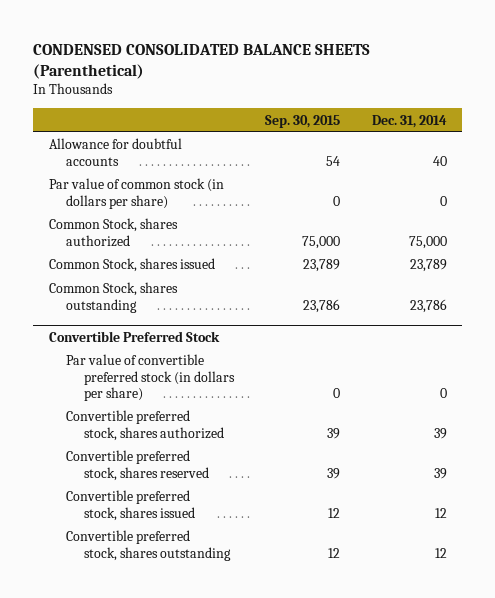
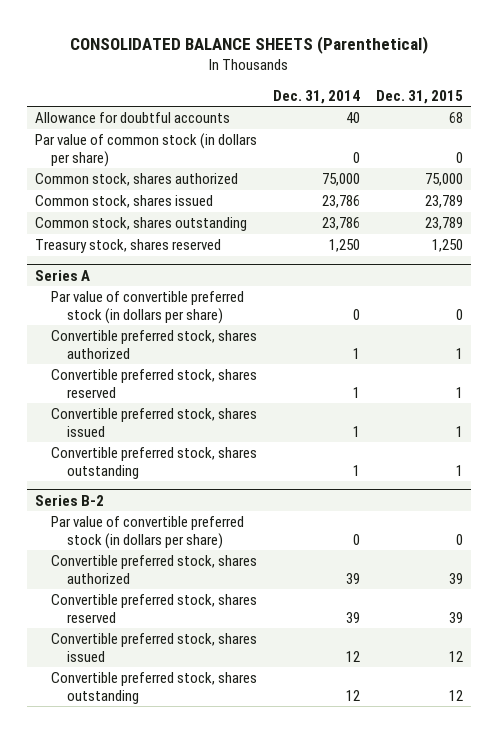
[33,43,371,79] CONDENSED CONSOLIDATED BALANCE SHEETS (Parenthetical) -> [70,35,429,54] CONSOLIDATED BALANCE SHEETS (Parenthetical)
[265,114,341,128] Sep. 30, 2015 -> none
none -> [376,89,464,104] Dec. 31, 2015
[48,330,220,342] Convertible Preferred Stock -> none
[48,218,178,247] Common Stock, shares authorized -> [34,173,238,187] Common stock, shares authorized
[48,258,215,273] Common Stock, shares issued -> [34,195,213,209] Common stock, shares issued
[409,259,447,273] 23,789 -> [322,195,361,209] 23,786
[48,282,178,313] Common Stock, shares outstanding -> [34,217,247,232] Common stock, shares outstanding
none -> [34,239,221,254] Treasury stock, shares reserved
none -> [34,269,90,281] Series A
none -> [51,330,258,359] Convertible preferred stock, shares authorized
none -> [51,369,258,398] Convertible preferred stock, shares reserved
none -> [51,408,258,437] Convertible preferred stock, shares issued
none -> [51,447,258,479] Convertible preferred stock, shares outstanding
none -> [34,494,104,506] Series B-2
none -> [51,516,245,549] Par value of convertible preferred stock (in dollars per share)

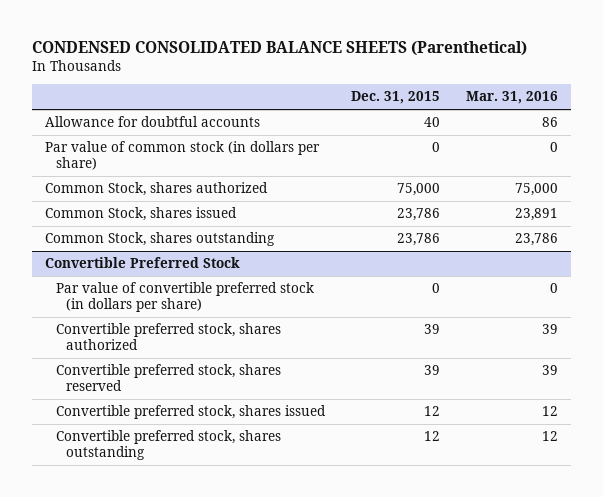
[70,35,429,54] CONSOLIDATED BALANCE SHEETS (Parenthetical) -> [32,40,528,56] CONDENSED CONSOLIDATED BALANCE SHEETS (Parenthetical)
[273,89,361,104] Dec. 31, 2014 -> none
none -> [465,91,558,105] Mar. 31, 2016
[449,112,464,124] 68 -> [423,117,440,128] 40
[34,239,221,254] Treasury stock, shares reserved -> none
[34,269,90,281] Series A -> none
[51,291,245,324] Par value of convertible preferred stock (in dollars per share) -> none
[51,330,258,359] Convertible preferred stock, shares authorized -> none
[51,369,258,398] Convertible preferred stock, shares reserved -> none
[51,408,258,437] Convertible preferred stock, shares issued -> none
[51,447,258,479] Convertible preferred stock, shares outstanding -> none
[34,494,104,506] Series B-2 -> none
[34,173,238,187] Common stock, shares authorized -> [45,182,269,197] Common Stock, shares authorized
[34,195,213,209] Common stock, shares issued -> [45,207,238,222] Common Stock, shares issued
[425,195,464,209] 23,789 -> [396,208,440,222] 23,786
[34,217,247,232] Common stock, shares outstanding -> [45,232,276,247] Common Stock, shares outstanding
[425,217,464,231] 23,789 -> [396,233,440,247] 23,786
none -> [45,257,241,269] Convertible Preferred Stock

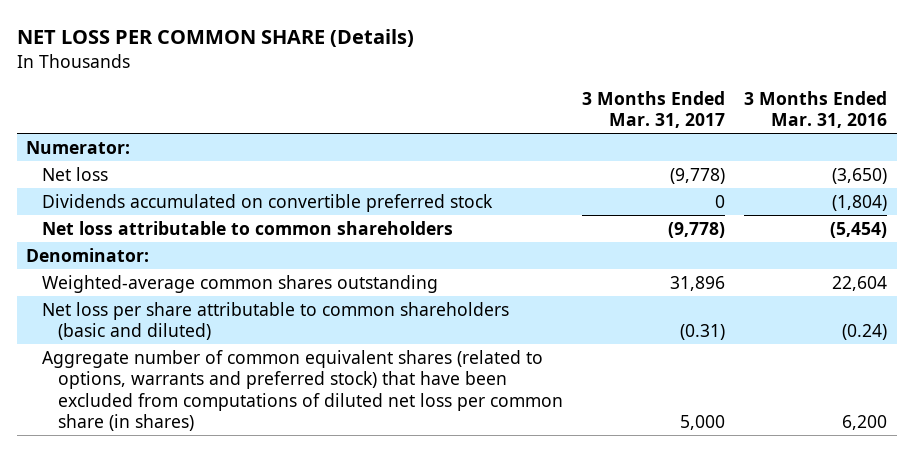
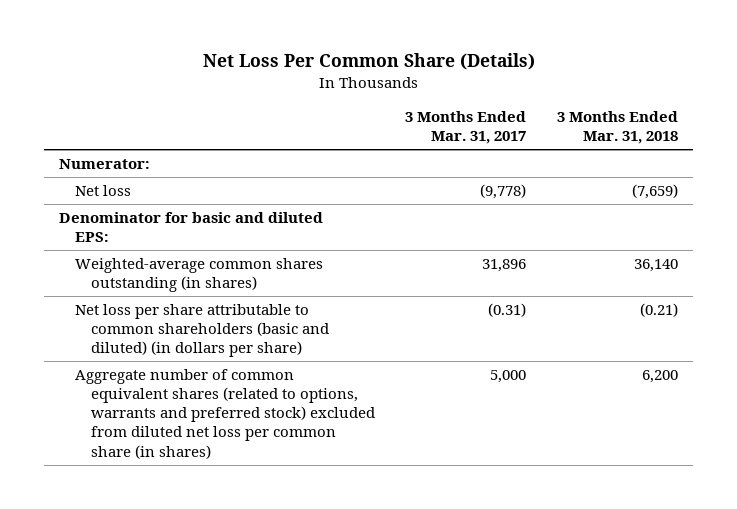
[16,28,414,47] NET LOSS PER COMMON SHARE (Details) -> [202,53,535,71] Net Loss Per Common Share (Details)
[744,90,888,129] 3 Months Ended Mar. 31, 2016 -> none
none -> [557,111,679,145] 3 Months Ended Mar. 31, 2018
[42,193,494,212] Dividends accumulated on convertible preferred stock -> none
[42,220,454,235] Net loss attributable to common shareholders -> none
[26,247,150,262] Denominator: -> [58,212,323,243] Denominator for basic and diluted EPS:
[42,274,439,293] Weighted-average common shares outstanding -> [74,258,323,293] Weighted-average common shares outstanding (in shares)
[42,301,510,341] Net loss per share attributable to common shareholders (basic and diluted) -> [74,304,329,358] Net loss per share attributable to common shareholders (basic and diluted) (in dollars per share)
[42,349,564,431] Aggregate number of common equivalent shares (related to options, warrants and preferred stock) that have been excluded from computations of diluted net loss per common share (in shares) -> [74,369,375,459] Aggregate number of common equivalent shares (related to options, warrants and preferred stock) excluded from diluted net loss per common share (in shares)

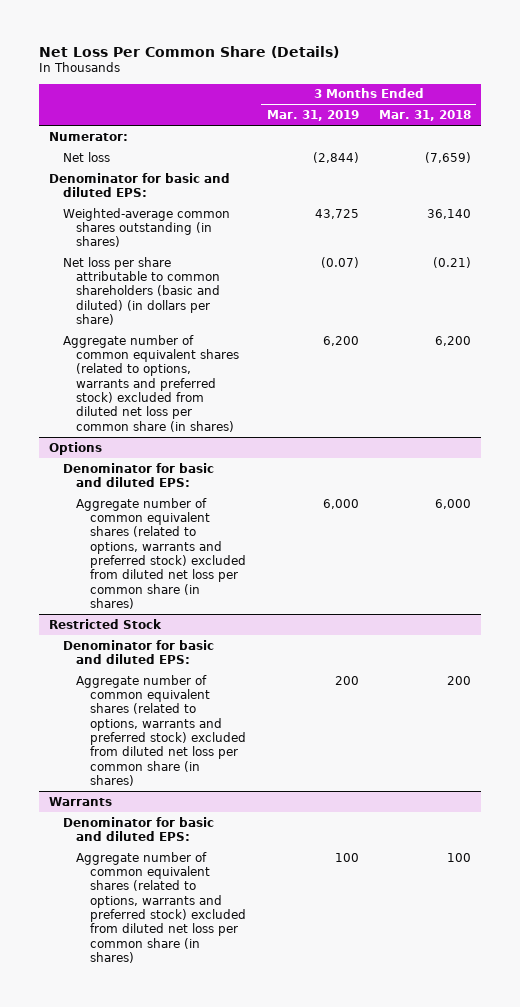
[405,111,527,145] 3 Months Ended Mar. 31, 2017 -> none
none -> [266,110,359,122] Mar. 31, 2019
none -> [48,441,102,455] Options
none -> [62,462,214,487] Denominator for basic and diluted EPS:
none -> [76,497,247,609] Aggregate number of common equivalent shares (related to options, warrants and preferred stock) excluded from diluted net loss per common share (in shares)
none -> [48,618,162,629] Restricted Stock
none -> [62,639,214,664] Denominator for basic and diluted EPS:
none -> [76,674,247,786] Aggregate number of common equivalent shares (related to options, warrants and preferred stock) excluded from diluted net loss per common share (in shares)
none -> [48,796,112,806] Warrants
none -> [62,816,214,841] Denominator for basic and diluted EPS:
none -> [76,851,247,963] Aggregate number of common equivalent shares (related to options, warrants and preferred stock) excluded from diluted net loss per common share (in shares)

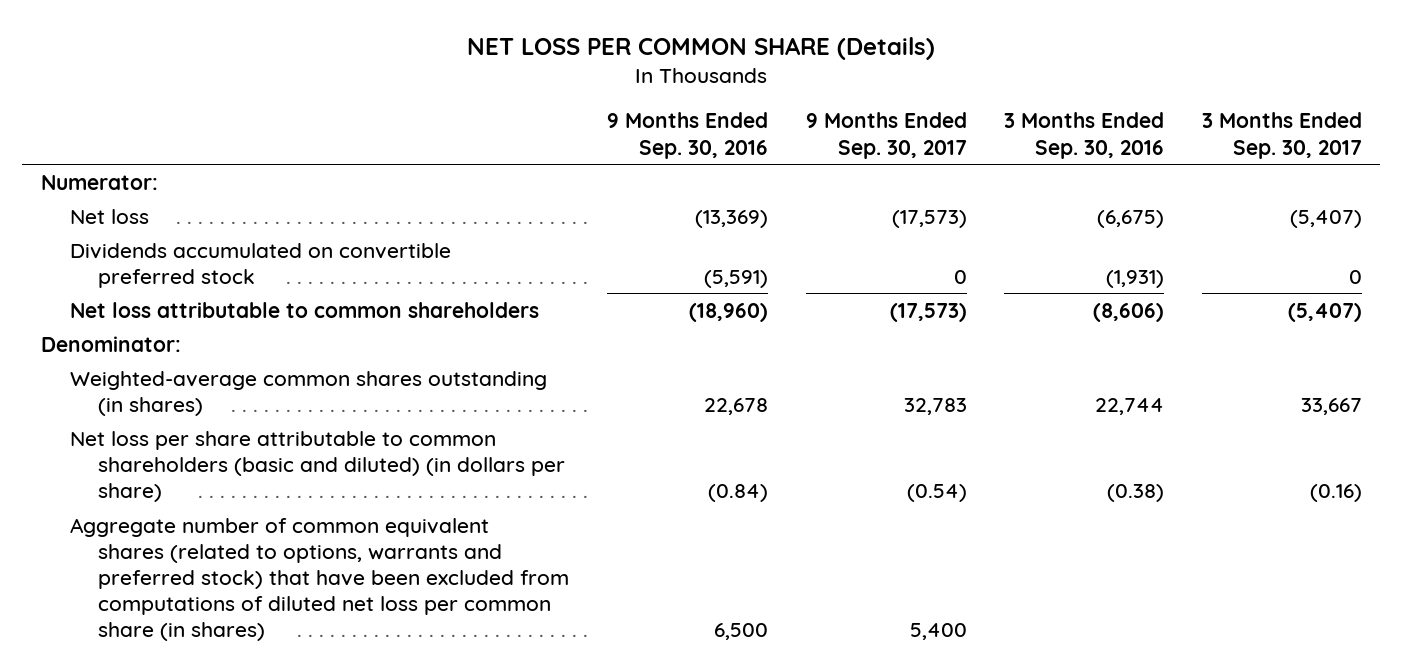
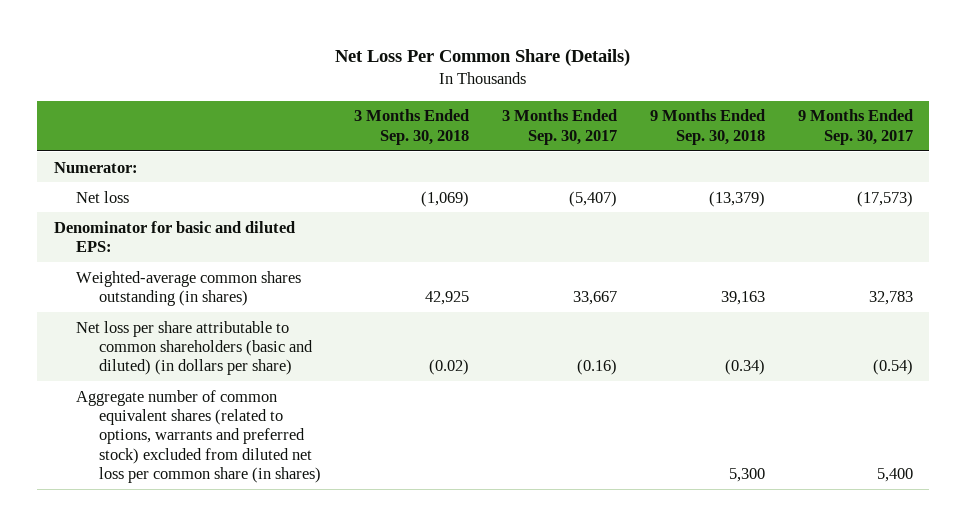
[467,36,936,60] NET LOSS PER COMMON SHARE (Details) -> [335,49,631,67] Net Loss Per Common Share (Details)
[606,112,768,159] 9 Months Ended Sep. 30, 2016 -> none
[1004,112,1165,159] 3 Months Ended Sep. 30, 2016 -> none
none -> [353,109,469,145] 3 Months Ended Sep. 30, 2018
none -> [649,109,765,145] 9 Months Ended Sep. 30, 2018
[69,242,451,288] Dividends accumulated on convertible preferred stock -> none
[69,301,539,318] Net loss attributable to common shareholders -> none
[40,335,181,352] Denominator: -> [53,220,295,252] Denominator for basic and diluted EPS:
[69,517,570,642] Aggregate number of common equivalent shares (related to options, warrants and preferred stock) that have been excluded from computations of diluted net loss per common share (in shares) -> [76,389,322,484] Aggregate number of common equivalent shares (related to options, warrants and preferred stock) excluded from diluted net loss per common share (in shares)

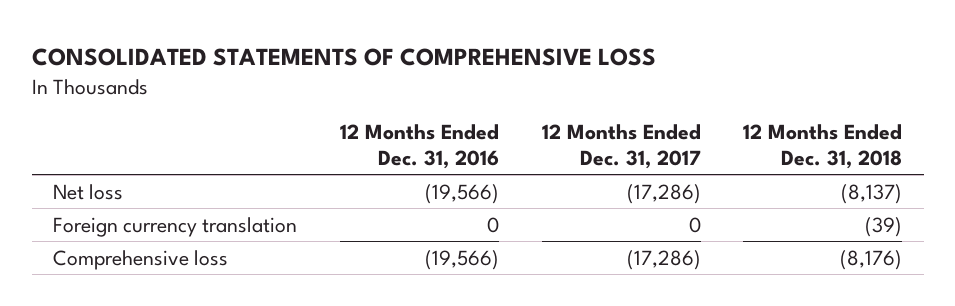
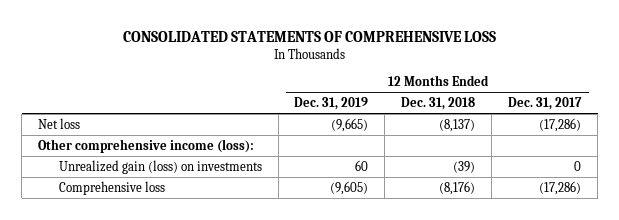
[339,123,499,169] 12 Months Ended Dec. 31, 2016 -> none
none -> [294,97,369,111] Dec. 31, 2019
[53,216,298,237] Foreign currency translation -> none
none -> [38,138,255,153] Other comprehensive income (loss):
none -> [58,159,262,174] Unrealized gain (loss) on investments

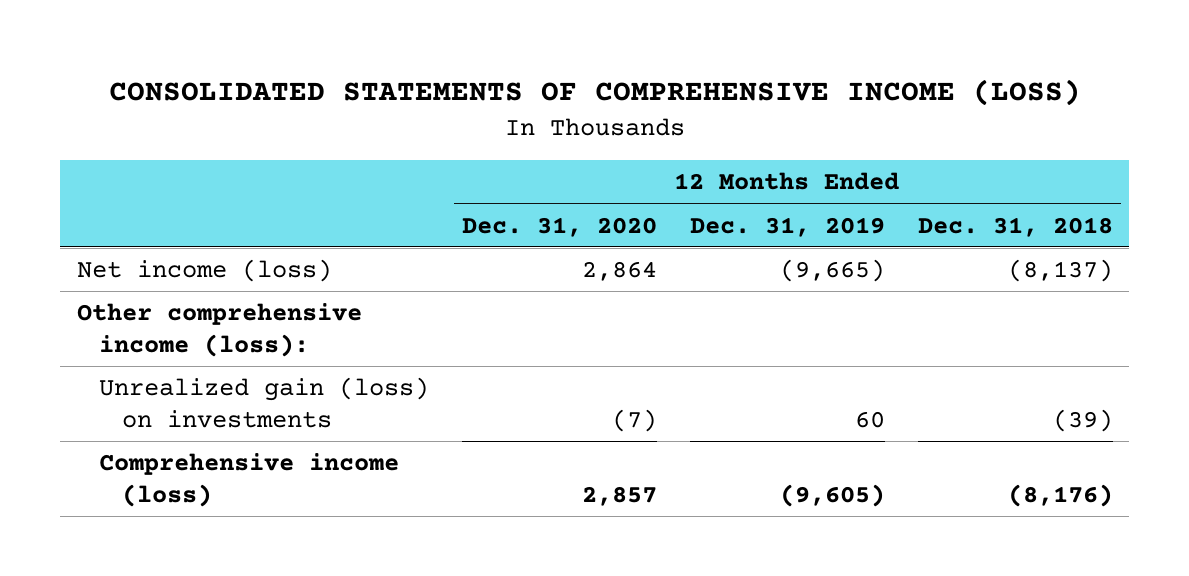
[122,30,496,42] CONSOLIDATED STATEMENTS OF COMPREHENSIVE LOSS -> [108,79,1081,107] CONSOLIDATED STATEMENTS OF COMPREHENSIVE INCOME (LOSS)
[508,97,583,111] Dec. 31, 2017 -> none
none -> [462,216,658,237] Dec. 31, 2020
[38,117,81,129] Net loss -> [76,259,332,283] Net income (loss)
[58,180,165,195] Comprehensive loss -> [99,453,400,507] Comprehensive income (loss)

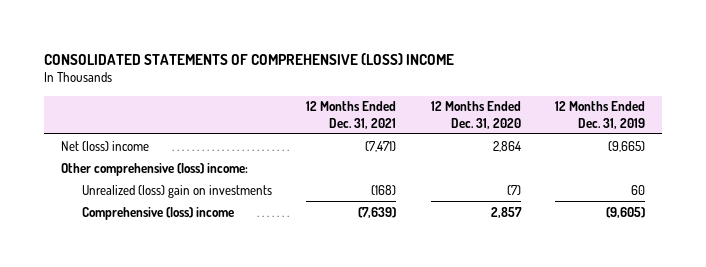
[108,79,1081,107] CONSOLIDATED STATEMENTS OF COMPREHENSIVE INCOME (LOSS) -> [44,52,455,65] CONSOLIDATED STATEMENTS OF COMPREHENSIVE (LOSS) INCOME
[917,216,1113,237] Dec. 31, 2018 -> none
none -> [306,101,397,129] 12 Months Ended Dec. 31, 2021
[76,259,332,283] Net income (loss) -> [61,140,150,151] Net (loss) income
[76,303,362,357] Other comprehensive income (loss): -> [61,162,249,176] Other comprehensive (loss) income:
[99,377,430,428] Unrealized gain (loss) on investments -> [82,184,273,198] Unrealized (loss) gain on investments
[99,453,400,507] Comprehensive income (loss) -> [82,206,235,220] Comprehensive (loss) income

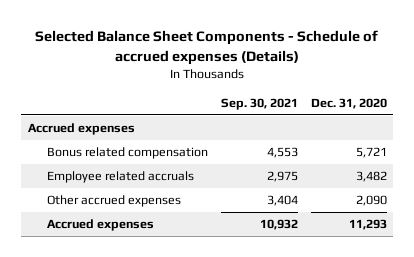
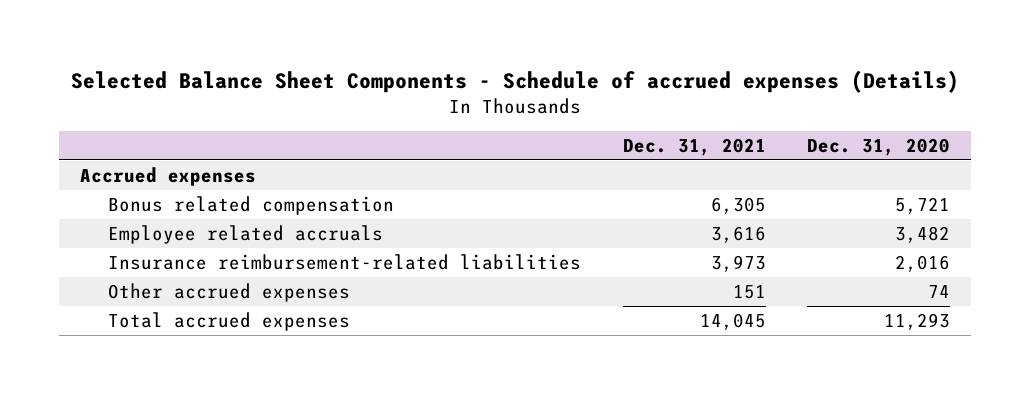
[220,97,298,110] Sep. 30, 2021 -> none
none -> [622,137,766,156] Dec. 31, 2021
none -> [108,253,582,270] Insurance reimbursement-related liabilities
[355,195,387,207] 2,090 -> [928,284,951,298] 74
[46,219,154,232] Accrued expenses -> [108,311,351,331] Total accrued expenses

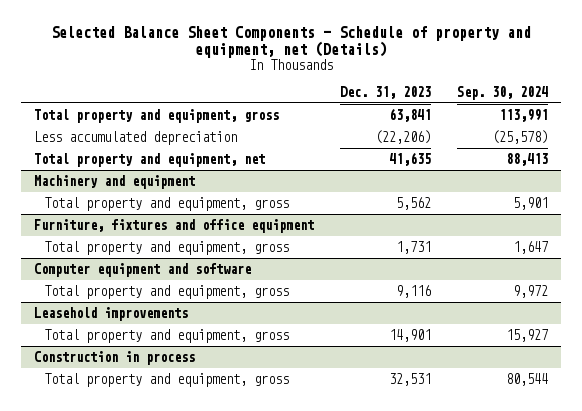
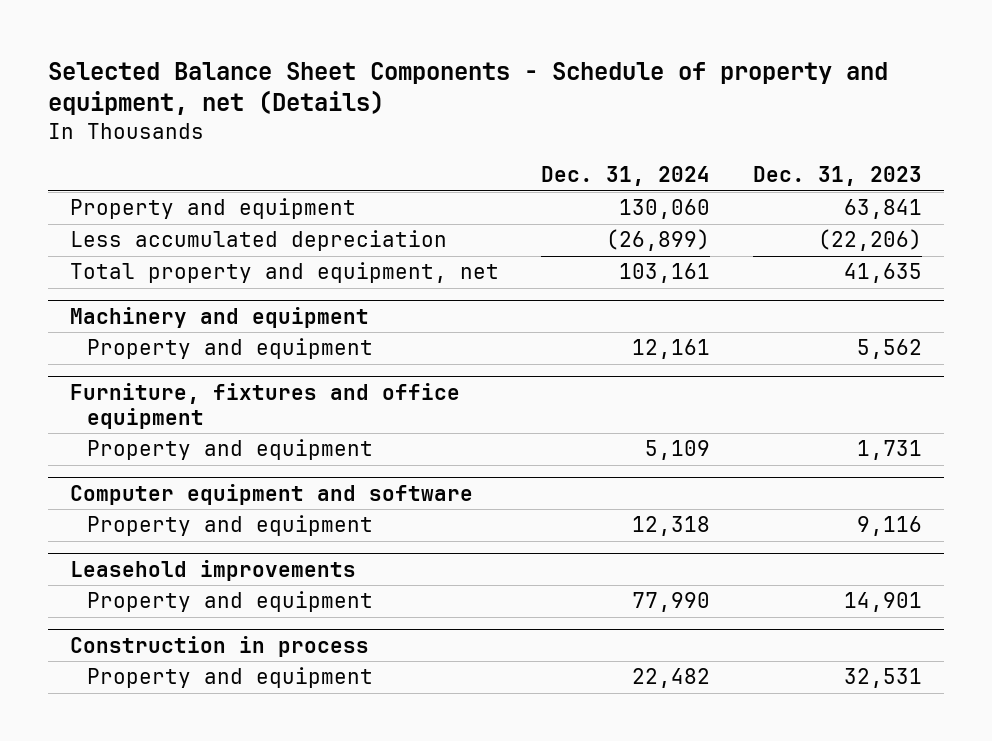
[457,86,549,101] Sep. 30, 2024 -> none
none -> [541,166,711,187] Dec. 31, 2024
[33,109,279,124] Total property and equipment, gross -> [69,198,356,220] Property and equipment
[43,197,289,212] Total property and equipment, gross -> [87,338,374,360] Property and equipment
[43,241,289,256] Total property and equipment, gross -> [87,439,374,461] Property and equipment
[43,285,289,300] Total property and equipment, gross -> [87,515,374,537] Property and equipment
[43,329,289,344] Total property and equipment, gross -> [87,591,374,613] Property and equipment
[43,373,289,388] Total property and equipment, gross -> [87,667,374,689] Property and equipment

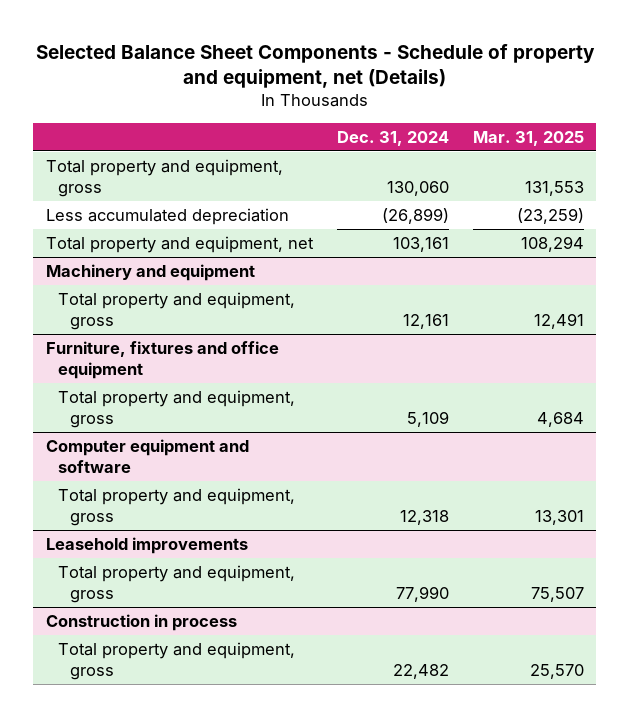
[753,166,923,187] Dec. 31, 2023 -> none
none -> [472,130,584,146] Mar. 31, 2025
[69,198,356,220] Property and equipment -> [45,158,283,197] Total property and equipment, gross
[87,338,374,360] Property and equipment -> [57,291,295,330] Total property and equipment, gross
[87,439,374,461] Property and equipment -> [57,389,295,428] Total property and equipment, gross
[87,515,374,537] Property and equipment -> [57,487,295,526] Total property and equipment, gross
[87,591,374,613] Property and equipment -> [57,564,295,603] Total property and equipment, gross
[87,667,374,689] Property and equipment -> [57,641,295,680] Total property and equipment, gross

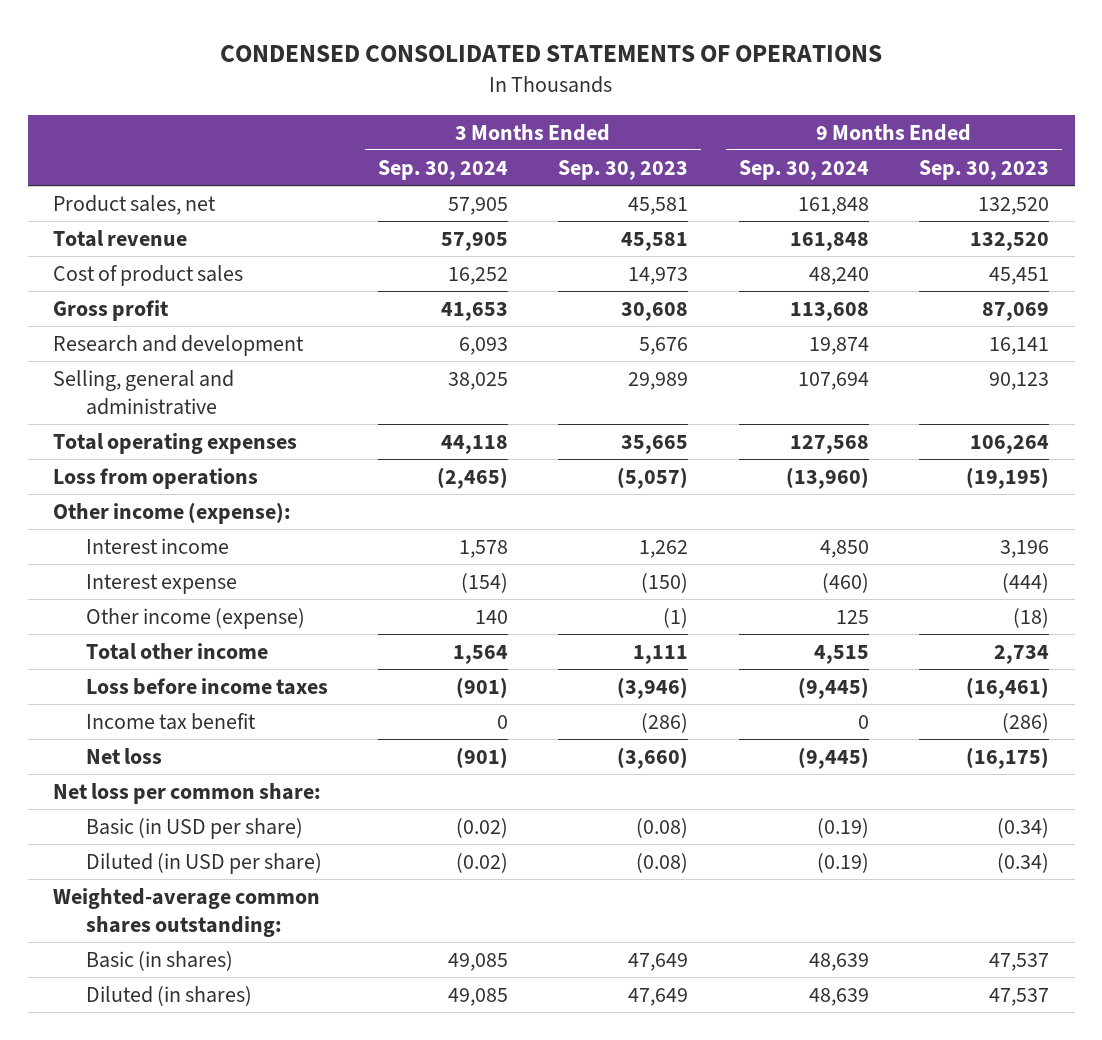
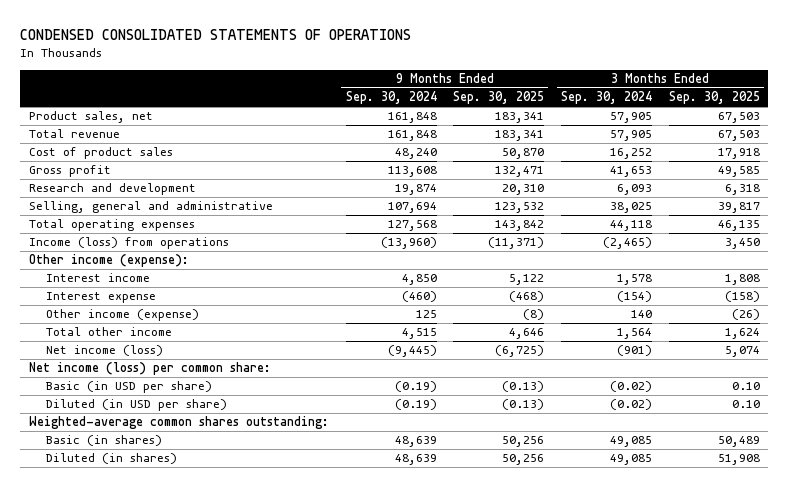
[558,159,689,180] Sep. 30, 2023 -> none
[919,159,1050,180] Sep. 30, 2023 -> none
none -> [453,91,545,105] Sep. 30, 2025
none -> [668,91,760,105] Sep. 30, 2025
[52,468,258,490] Loss from operations -> [28,237,229,250] Income (loss) from operations
[85,678,328,696] Loss before income taxes -> none
[85,713,256,731] Income tax benefit -> none
[85,748,162,765] Net loss -> [46,345,164,357] Net income (loss)
[52,783,321,805] Net loss per common share: -> [28,362,271,376] Net income (loss) per common share:

